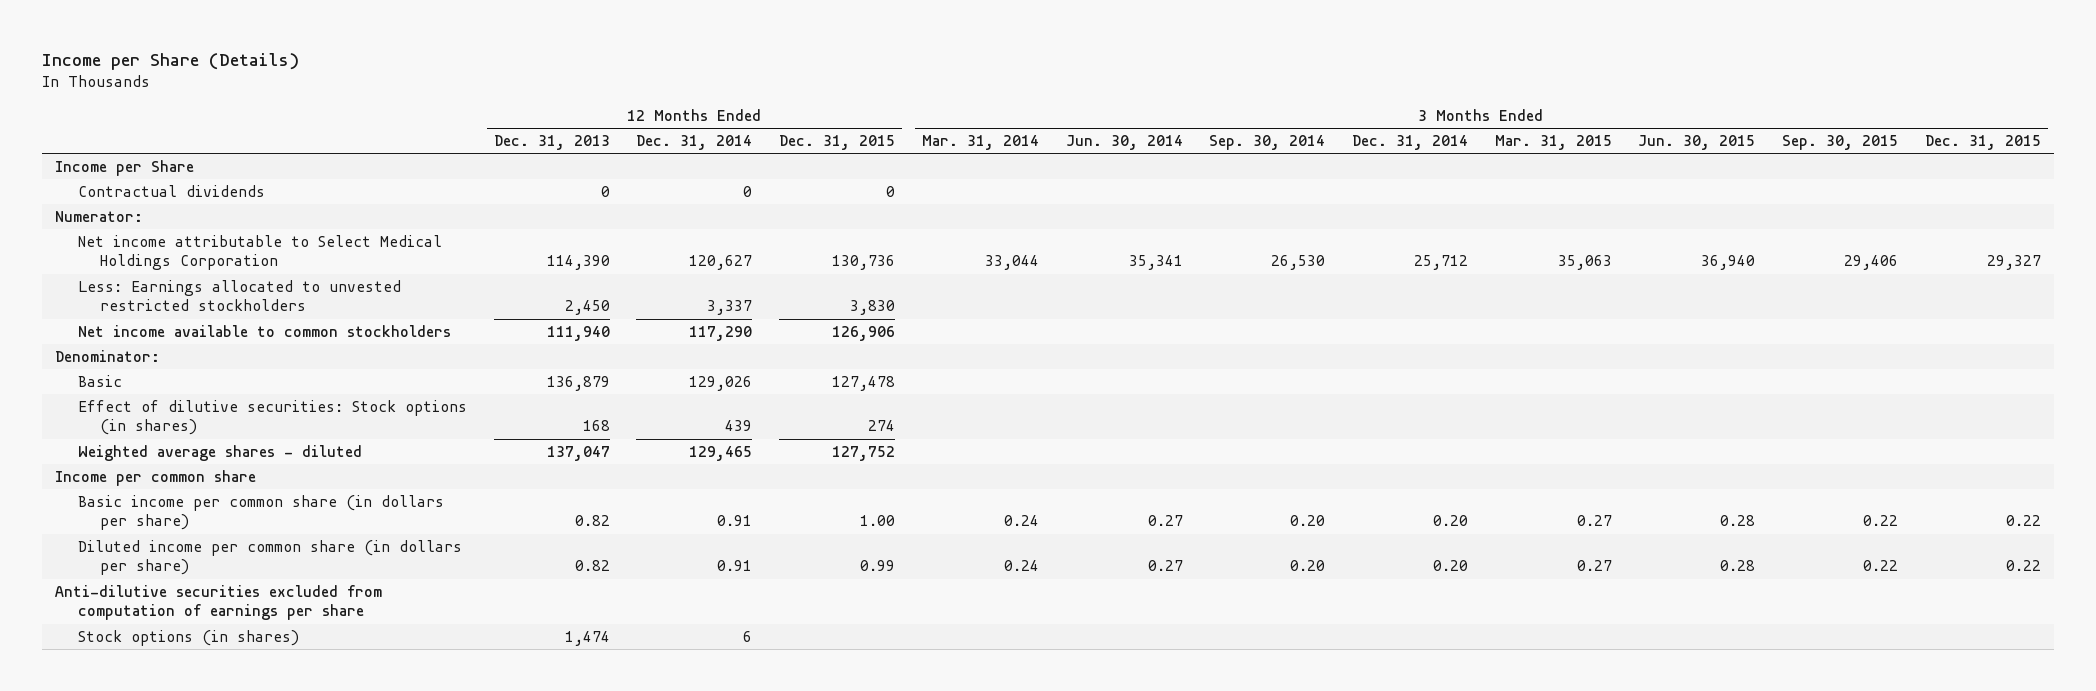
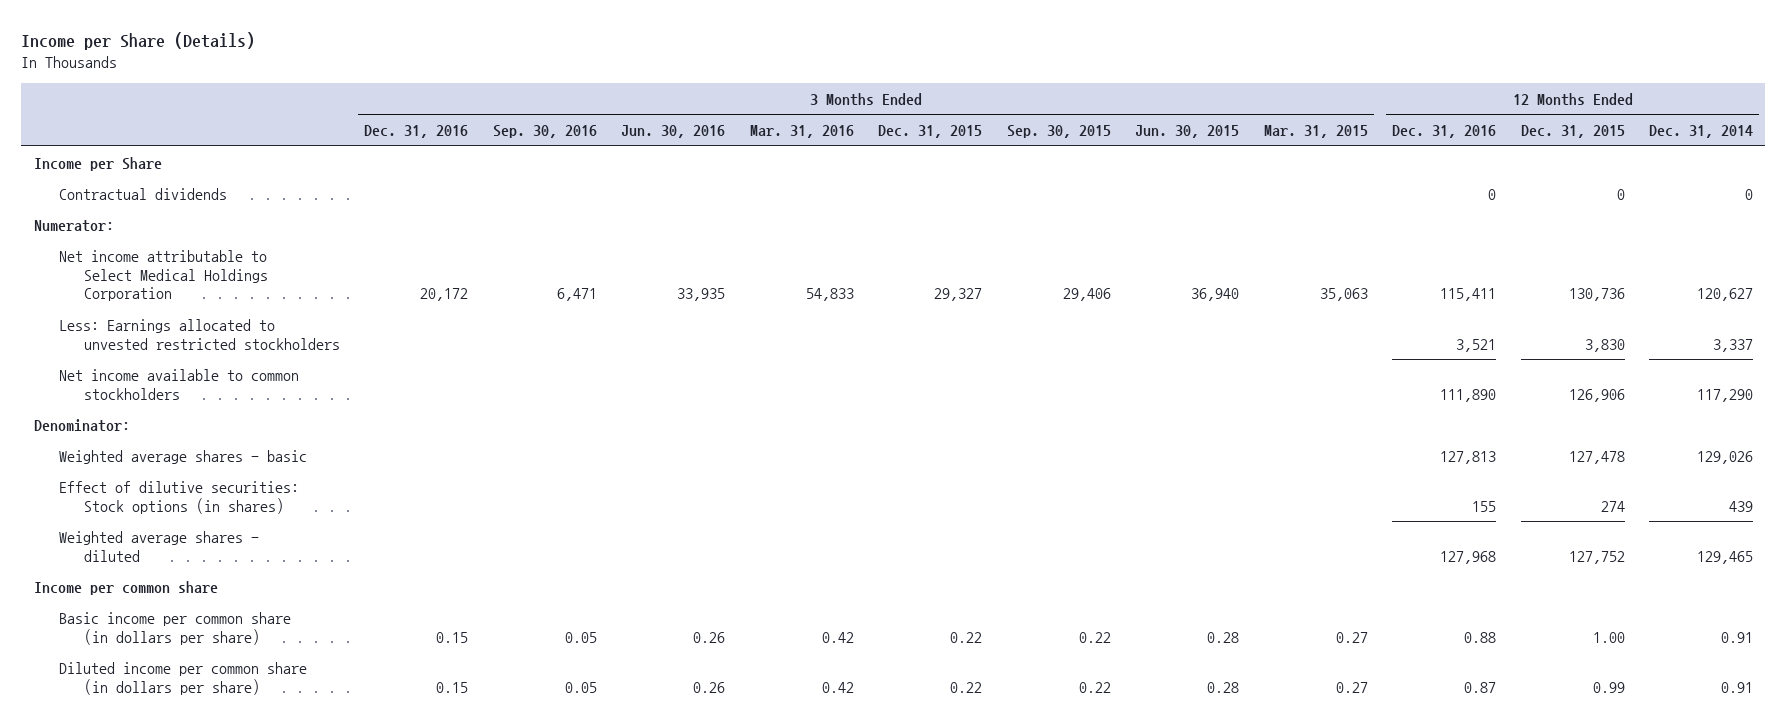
[493,135,610,151] Dec. 31, 2013 -> none
[921,135,1039,151] Mar. 31, 2014 -> none
[1065,135,1183,151] Jun. 30, 2014 -> none
[1209,135,1326,151] Sep. 30, 2014 -> none
[1352,135,1469,151] Dec. 31, 2014 -> none
none -> [364,124,469,138] Dec. 31, 2016
none -> [492,124,597,138] Sep. 30, 2016
none -> [621,124,726,138] Jun. 30, 2016
none -> [749,124,854,138] Mar. 31, 2016
none -> [1392,124,1497,138] Dec. 31, 2016
[77,375,122,388] Basic -> [58,449,307,464] Weighted average shares - basic
[55,585,383,621] Anti-dilutive securities excluded from computation of earnings per share -> none
[77,630,299,647] Stock options (in shares) -> none

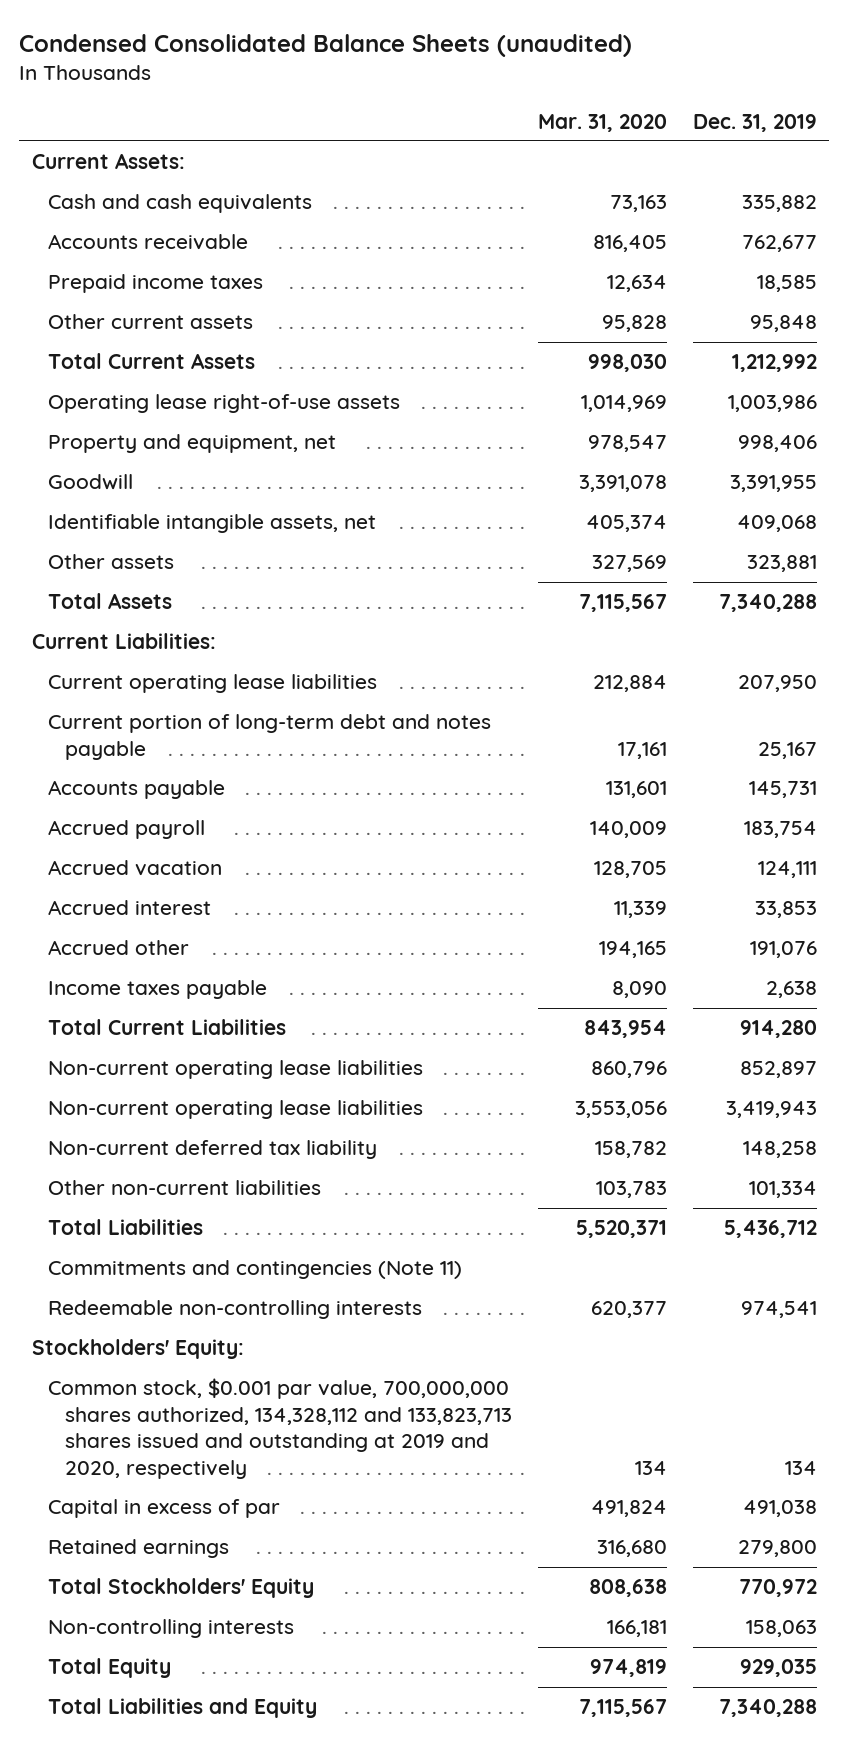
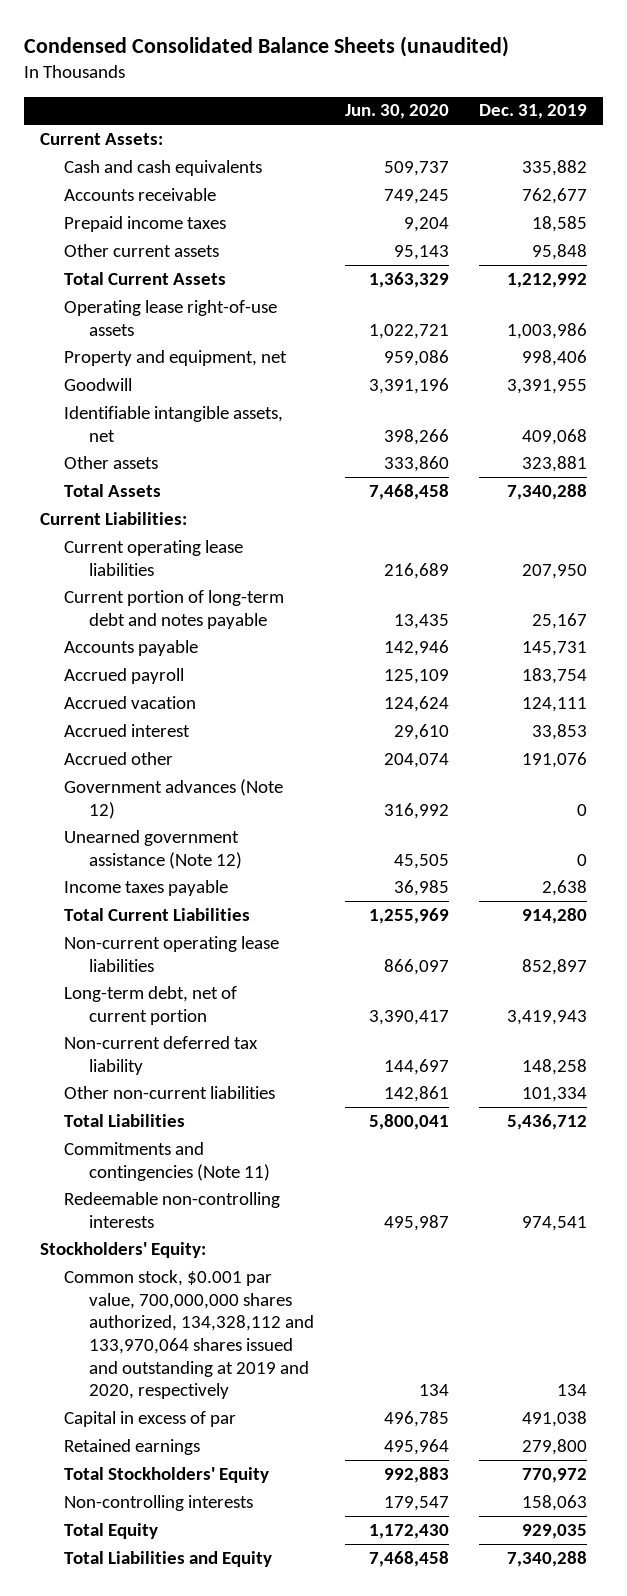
[537,113,667,132] Mar. 31, 2020 -> none
none -> [344,104,449,120] Jun. 30, 2020
none -> [64,778,284,819] Government advances (Note 12)
none -> [64,829,242,869] Unearned government assistance (Note 12)
[48,1100,424,1120] Non-current operating lease liabilities -> [64,985,238,1025] Long-term debt, net of current portion
[48,1378,512,1479] Common stock, $0.001 par value, 700,000,000 shares authorized, 134,328,112 and 133,823,713 shares issued and outstanding at 2019 and 2020, respectively -> [64,1269,314,1400] Common stock, $0.001 par value, 700,000,000 shares authorized, 134,328,112 and 133,970,064 shares issued and outstanding at 2019 and 2020, respectively

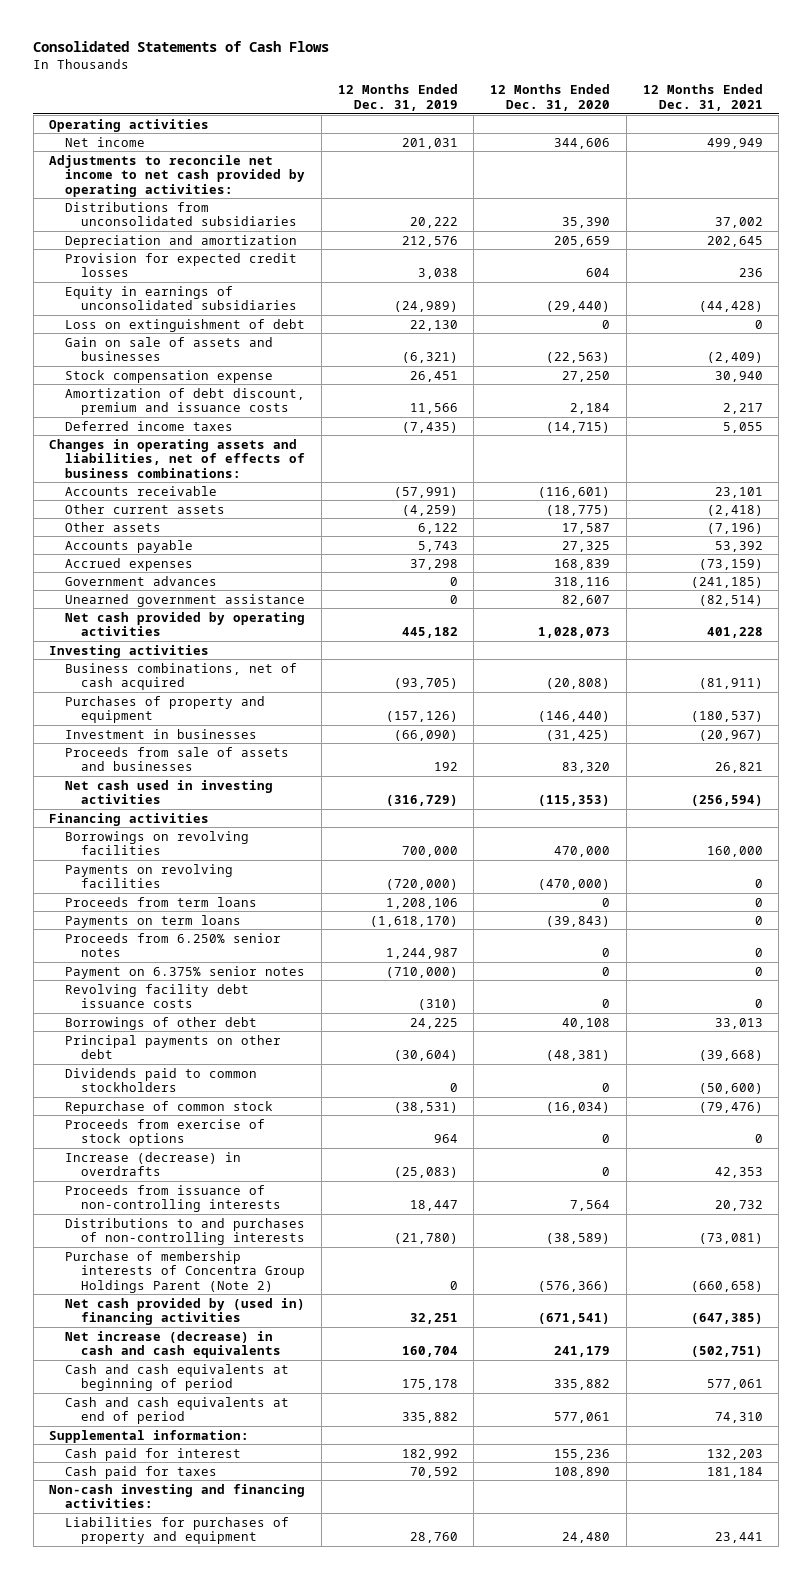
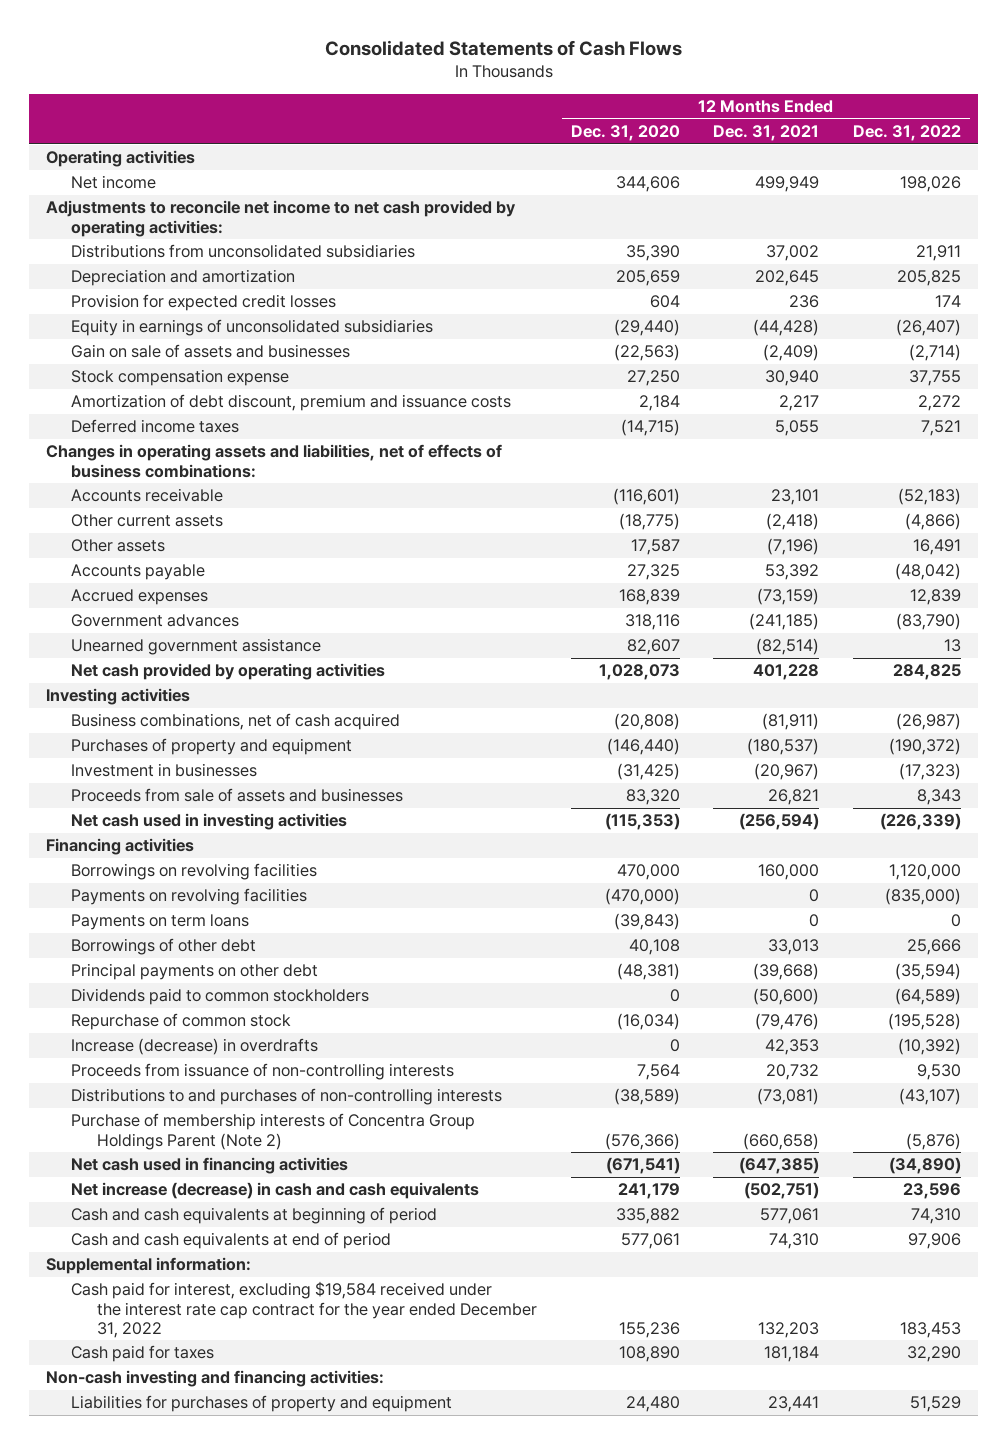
[337,84,458,112] 12 Months Ended Dec. 31, 2019 -> none
none -> [853,125,962,142] Dec. 31, 2022
[64,318,305,332] Loss on extinguishment of debt -> none
[64,896,257,907] Proceeds from term loans -> none
[64,932,281,958] Proceeds from 6.250% senior notes -> none
[64,965,305,979] Payment on 6.375% senior notes -> none
[64,983,249,1009] Revolving facility debt issuance costs -> none
[64,1118,265,1147] Proceeds from exercise of stock options -> none
[64,1297,305,1326] Net cash provided by (used in) financing activities -> [71,1157,349,1175] Net cash used in financing activities
[64,1447,241,1461] Cash paid for interest -> [71,1281,537,1338] Cash paid for interest, excluding $19,584 received under the interest rate cap contract for the year ended December 31, 2022

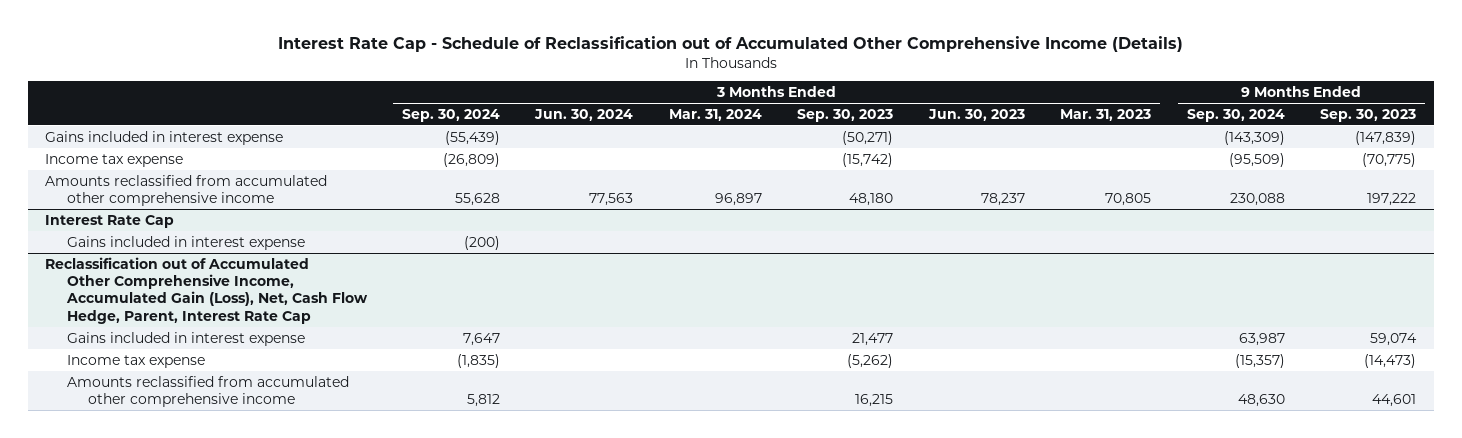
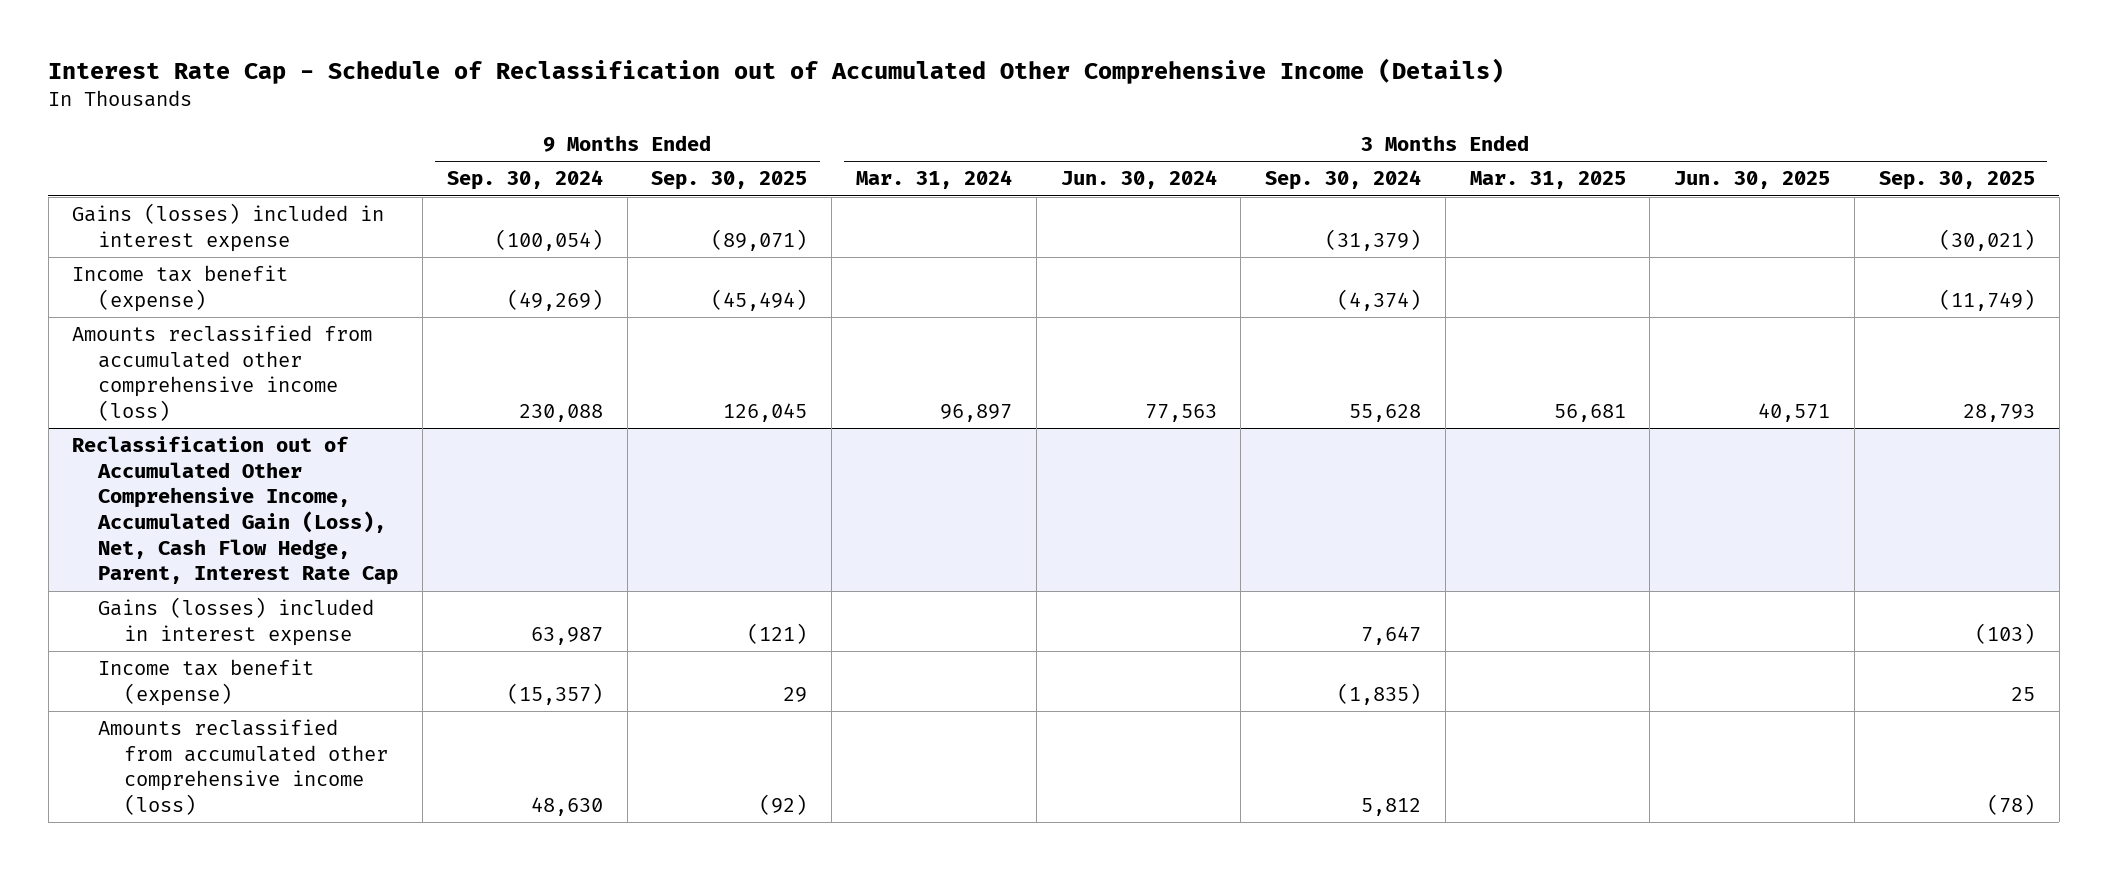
[797,108,894,122] Sep. 30, 2023 -> none
[927,108,1025,121] Jun. 30, 2023 -> none
[1060,108,1152,121] Mar. 31, 2023 -> none
[1320,108,1417,122] Sep. 30, 2023 -> none
none -> [651,171,808,191] Sep. 30, 2025
none -> [1469,171,1626,190] Mar. 31, 2025
none -> [1674,171,1831,190] Jun. 30, 2025
none -> [1878,171,2035,191] Sep. 30, 2025
[45,214,175,228] Interest Rate Cap -> none
[66,235,305,250] Gains included in interest expense -> none
[45,130,284,145] Gains included in interest expense -> [72,203,385,252] Gains (losses) included in interest expense
[444,130,500,145] (55,439) -> [1325,228,1422,251] (31,379)
[1223,130,1285,145] (143,309) -> [494,228,603,251] (100,054)
[45,153,184,167] Income tax expense -> [72,265,289,312] Income tax benefit (expense)
[442,152,500,167] (26,809) -> [1337,288,1422,311] (4,374)
[1228,152,1285,167] (95,509) -> [506,288,603,311] (49,269)
[45,174,328,206] Amounts reclassified from accumulated other comprehensive income -> [72,325,373,422] Amounts reclassified from accumulated other comprehensive income (loss)
[66,331,305,346] Gains included in interest expense -> [98,597,375,646] Gains (losses) included in interest expense
[66,354,205,368] Income tax expense -> [98,659,315,706] Income tax benefit (expense)
[66,375,349,407] Amounts reclassified from accumulated other comprehensive income -> [98,719,389,816] Amounts reclassified from accumulated other comprehensive income (loss)

